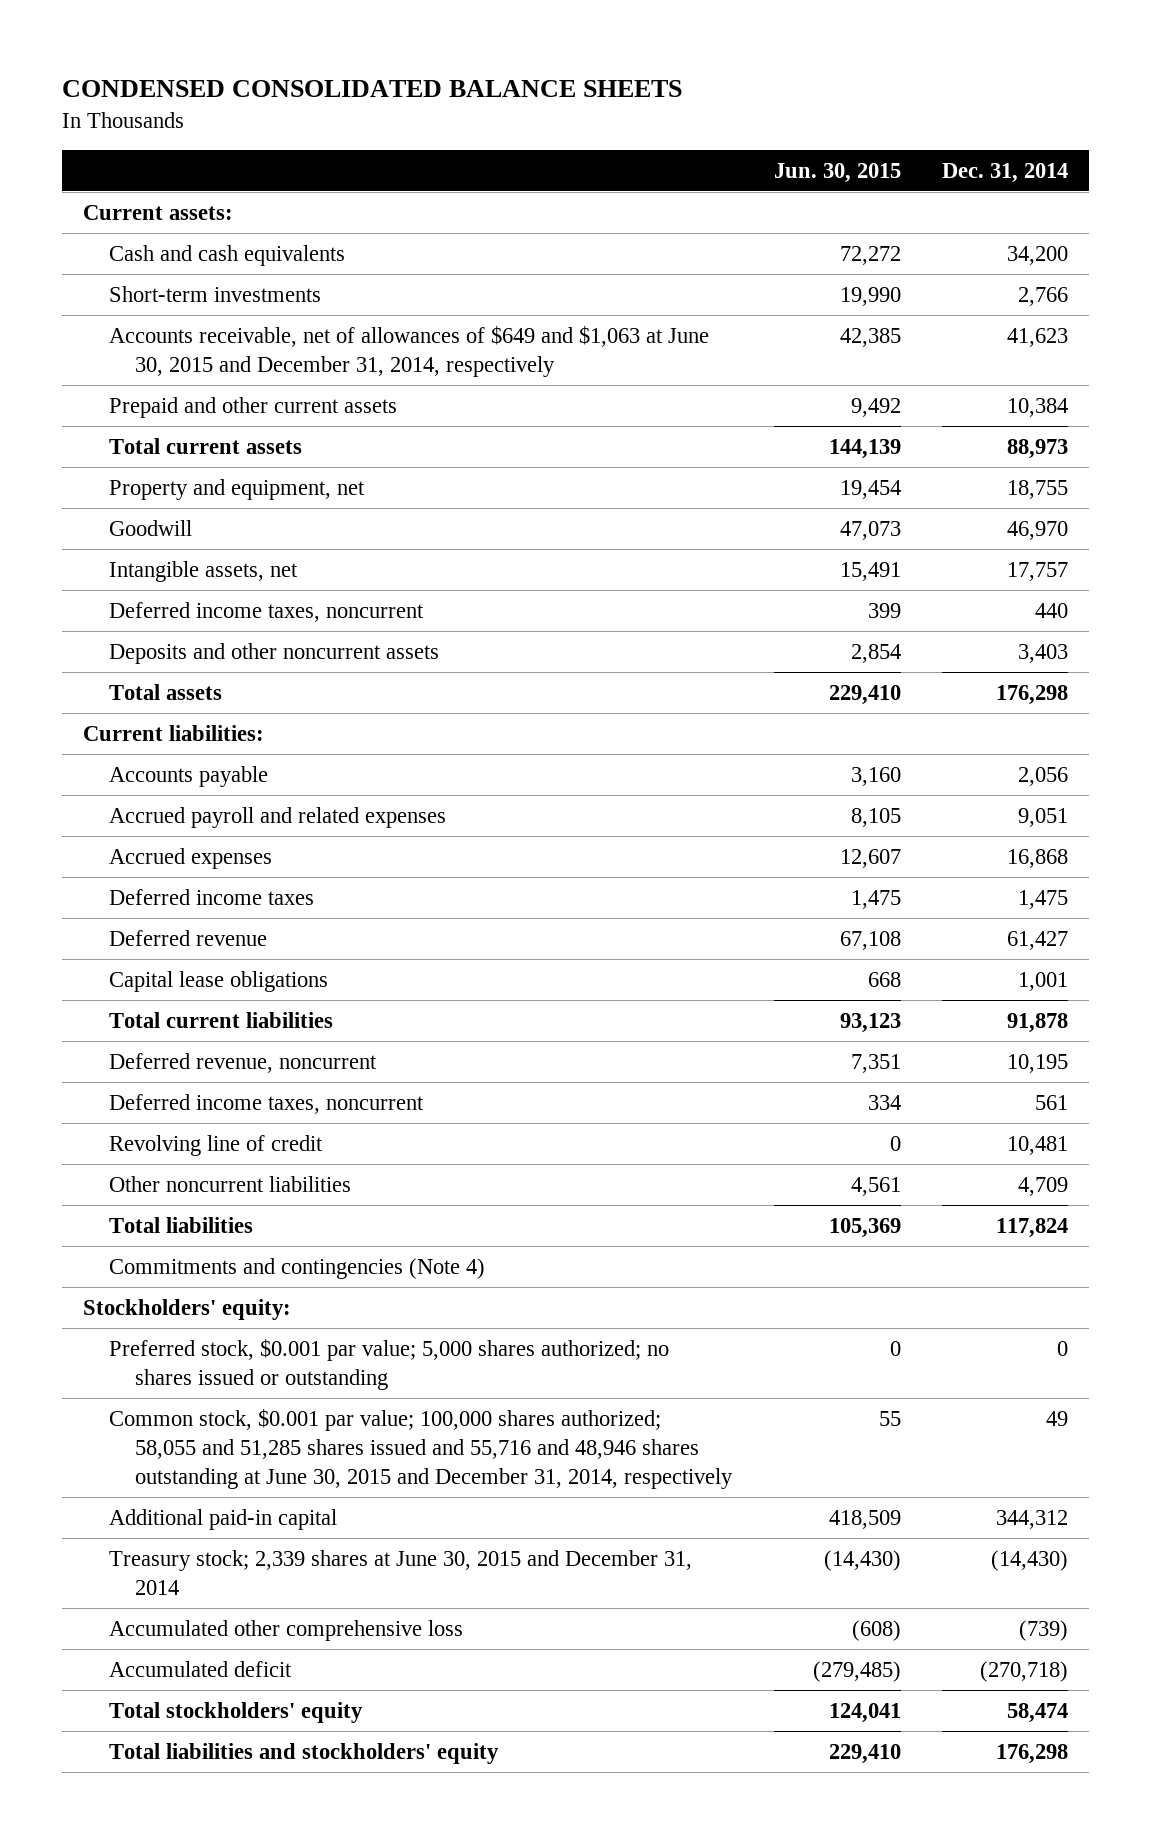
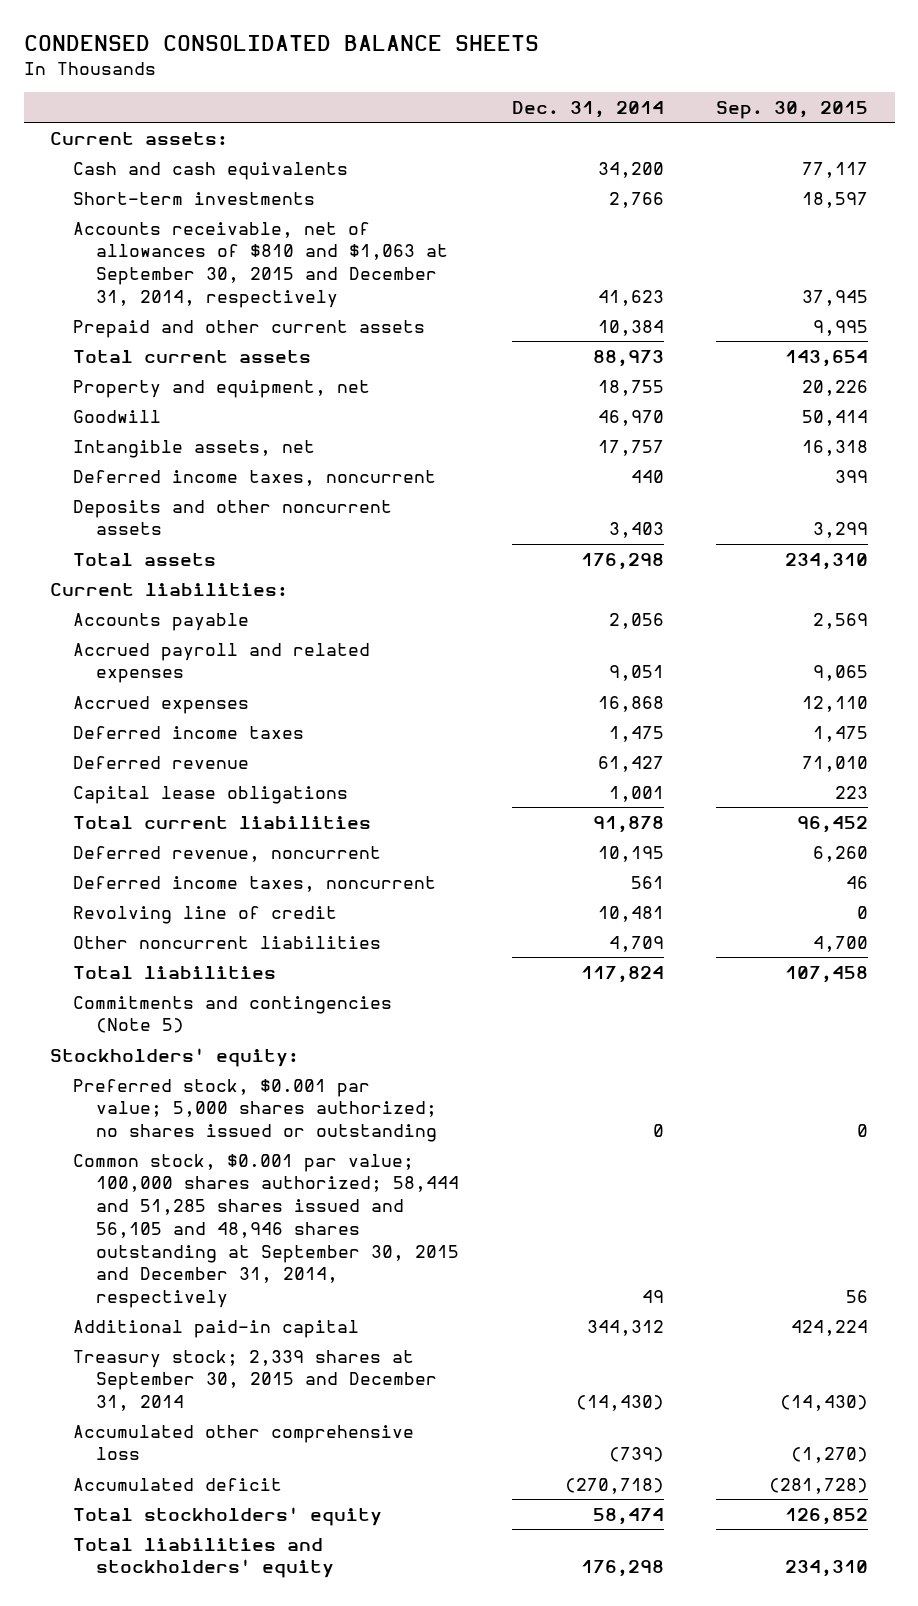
[773,162,901,183] Jun. 30, 2015 -> none
none -> [716,101,869,120] Sep. 30, 2015
[109,325,710,377] Accounts receivable, net of allowances of $649 and $1,063 at June 30, 2015 and December 31, 2014, respectively -> [73,221,449,308] Accounts receivable, net of allowances of $810 and $1,063 at September 30, 2015 and December 31, 2014, respectively
[109,1257,486,1279] Commitments and contingencies (Note 4) -> [73,995,393,1034] Commitments and contingencies (Note 5)
[109,1408,734,1489] Common stock, $0.001 par value; 100,000 shares authorized; 58,055 and 51,285 shares issued and 55,716 and 48,946 shares outstanding at June 30, 2015 and December 31, 2014, respectively -> [73,1153,460,1309] Common stock, $0.001 par value; 100,000 shares authorized; 58,444 and 51,285 shares issued and 56,105 and 48,946 shares outstanding at September 30, 2015 and December 31, 2014, respectively
[109,1549,693,1595] Treasury stock; 2,339 shares at June 30, 2015 and December 31, 2014 -> [73,1349,438,1412] Treasury stock; 2,339 shares at September 30, 2015 and December 31, 2014

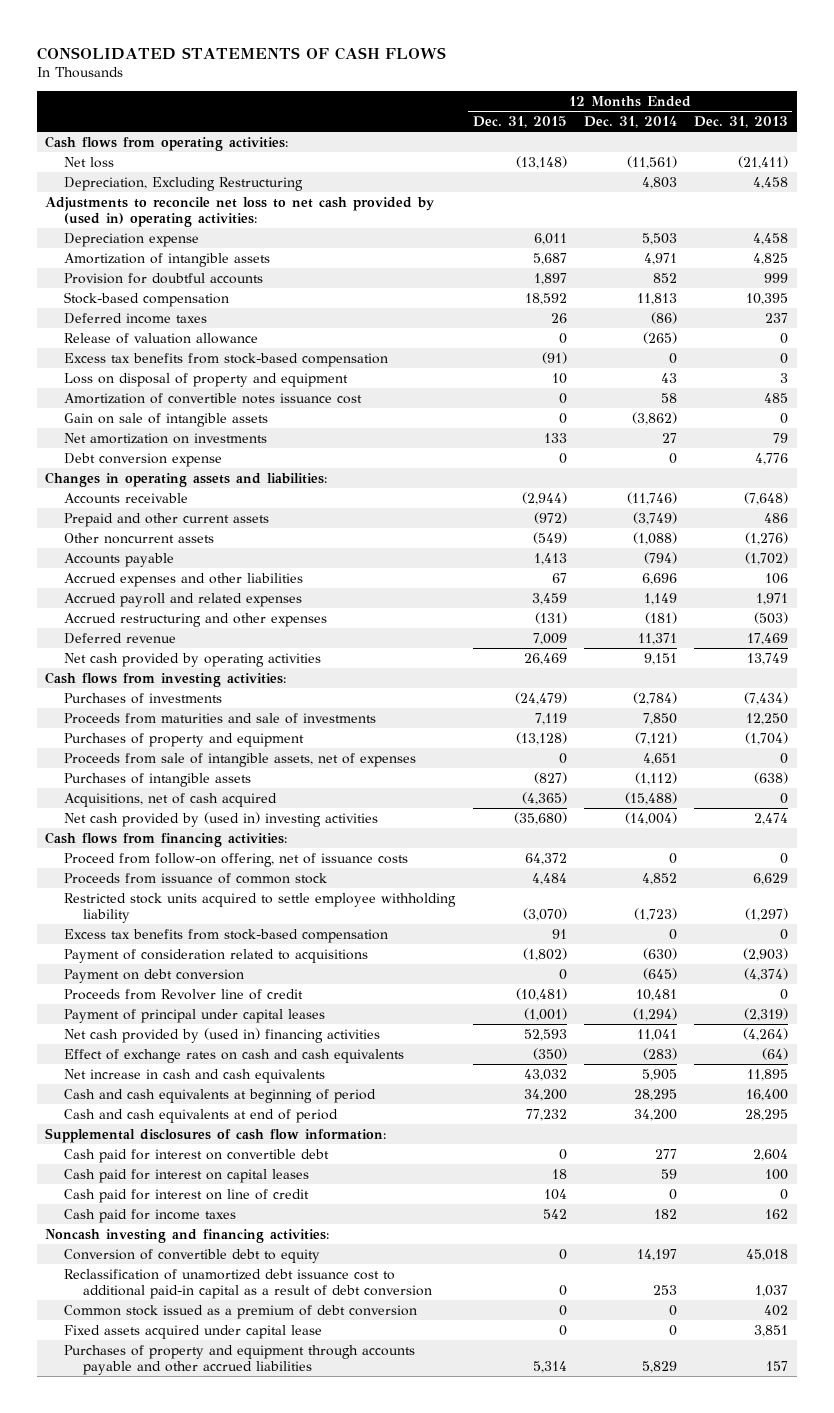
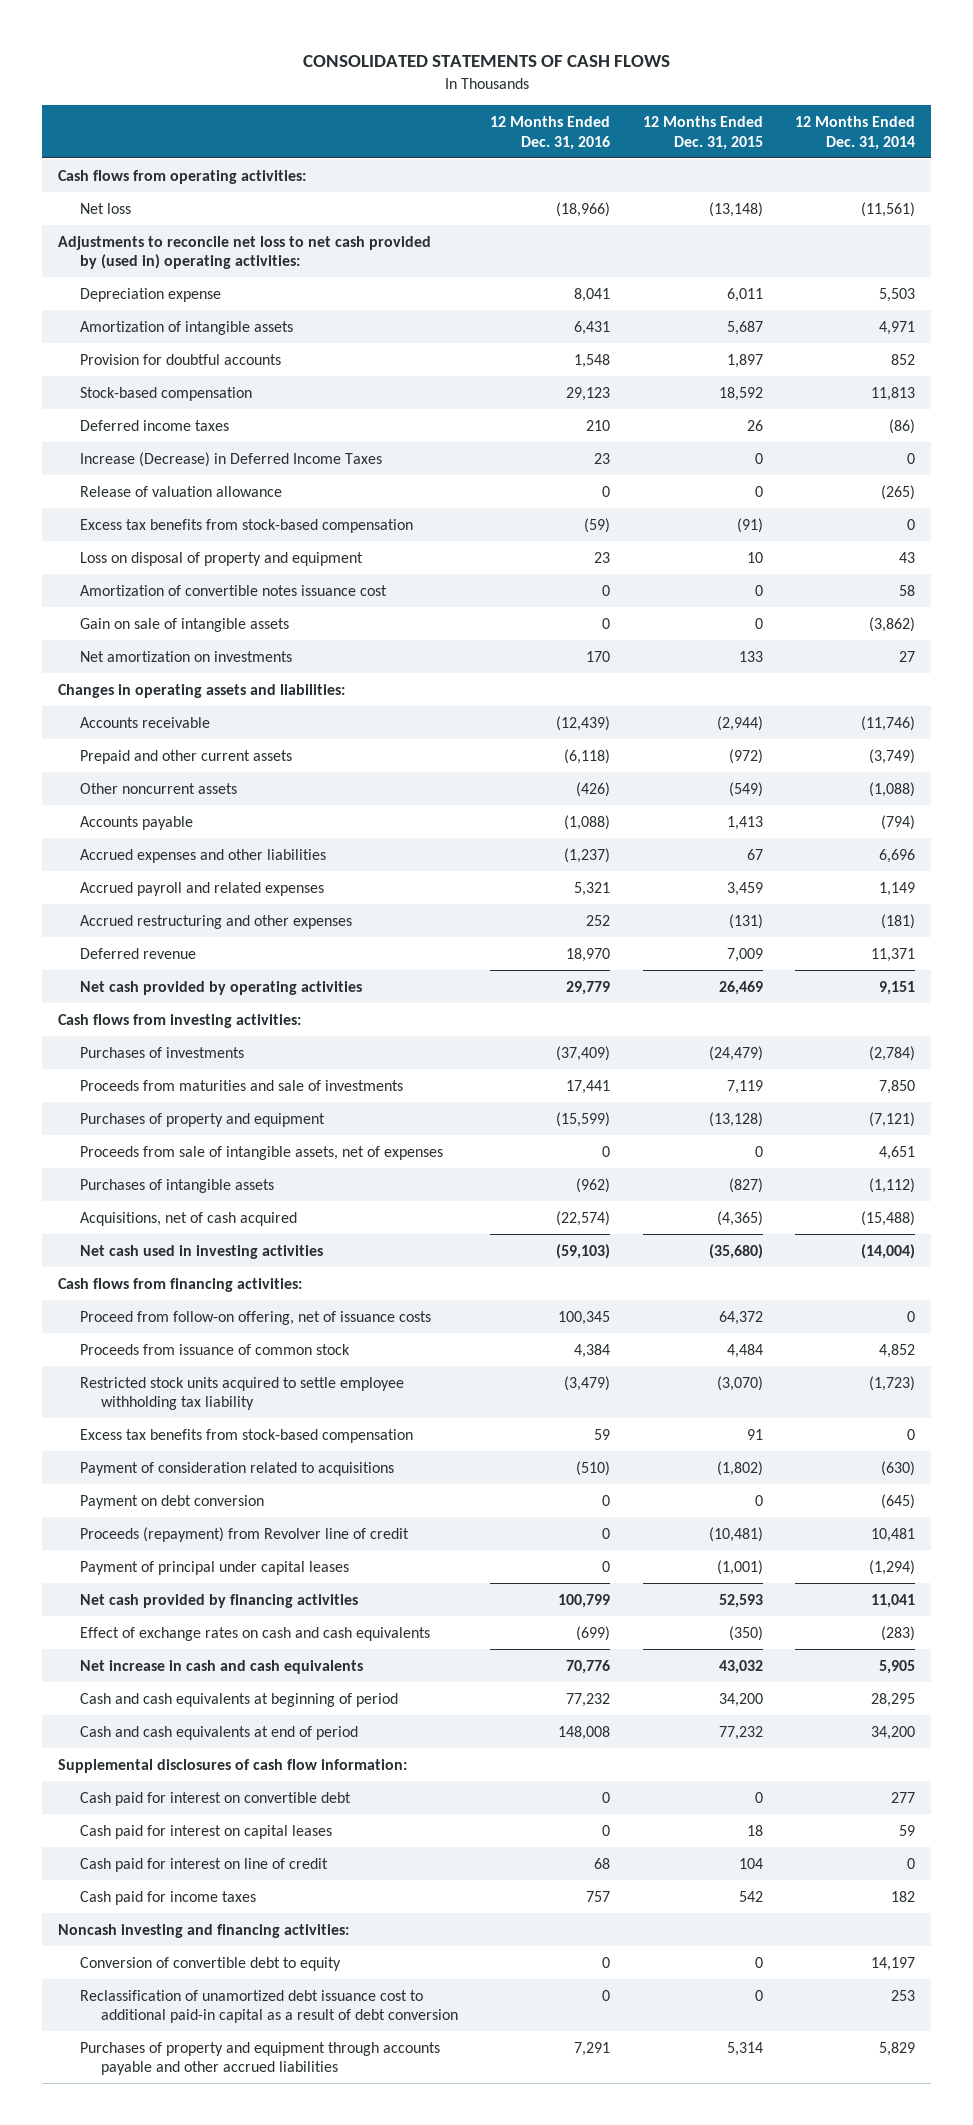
[694,116,789,129] Dec. 31, 2013 -> none
none -> [490,115,611,150] 12 Months Ended Dec. 31, 2016
[64,176,304,191] Depreciation, Excluding Restructuring -> none
none -> [79,451,382,467] Increase (Decrease) in Deferred Income Taxes
[64,452,223,467] Debt conversion expense -> none
[64,811,379,827] Net cash provided by (used in) investing activities -> [79,1244,323,1259] Net cash used in investing activities
[64,892,457,924] Restricted stock units acquired to settle employee withholding liability -> [79,1376,404,1411] Restricted stock units acquired to settle employee withholding tax liability
[64,988,304,1000] Proceeds from Revolver line of credit -> [79,1526,409,1542] Proceeds (repayment) from Revolver line of credit
[64,1027,381,1043] Net cash provided by (used in) financing activities -> [79,1593,358,1608] Net cash provided by financing activities
[64,1304,418,1319] Common stock issued as a premium of debt conversion -> none
[64,1324,323,1339] Fixed assets acquired under capital lease -> none

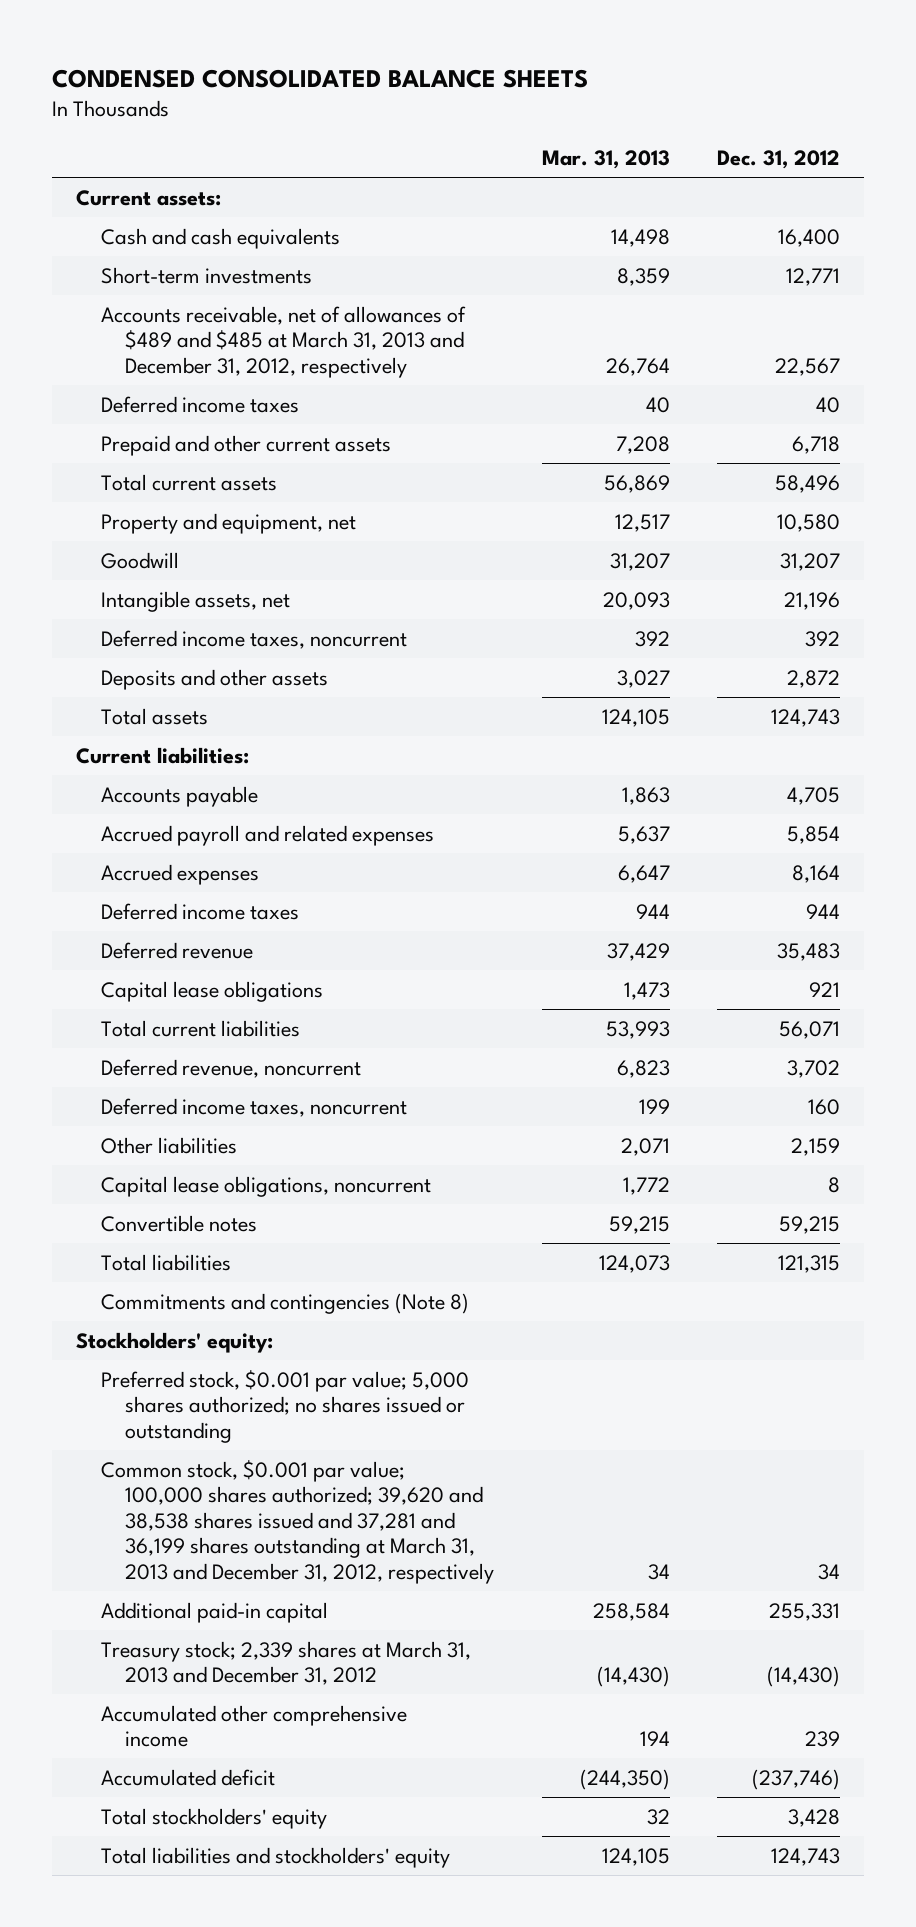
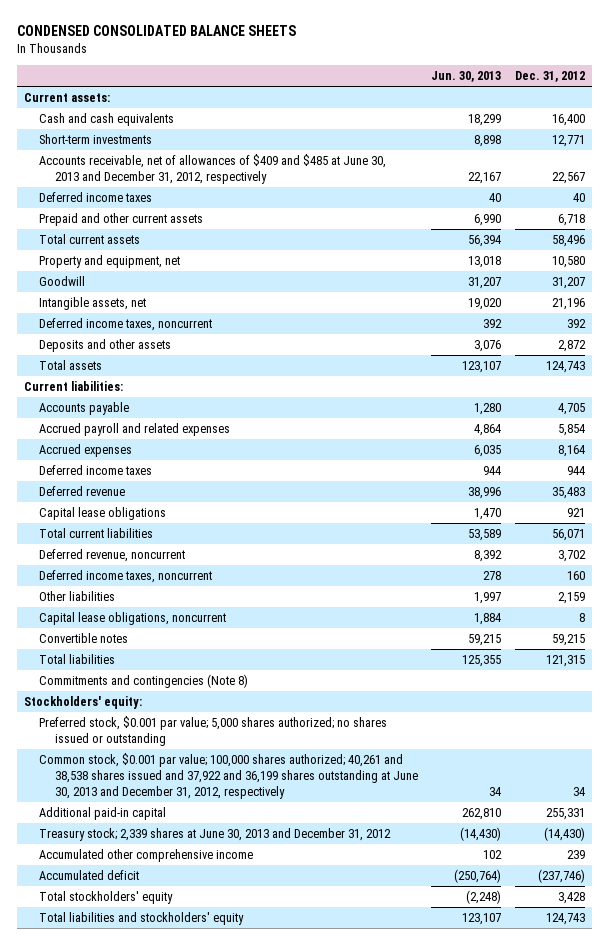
[541,150,670,170] Mar. 31, 2013 -> none
none -> [431,71,502,83] Jun. 30, 2013
[100,305,466,378] Accounts receivable, net of allowances of $489 and $485 at March 31, 2013 and December 31, 2012, respectively -> [39,153,387,184] Accounts receivable, net of allowances of $409 and $485 at June 30, 2013 and December 31, 2012, respectively
[100,1459,494,1585] Common stock, $0.001 par value; 100,000 shares authorized; 39,620 and 38,538 shares issued and 37,281 and 36,199 shares outstanding at March 31, 2013 and December 31, 2012, respectively -> [39,752,419,799] Common stock, $0.001 par value; 100,000 shares authorized; 40,261 and 38,538 shares issued and 37,922 and 36,199 shares outstanding at June 30, 2013 and December 31, 2012, respectively
[100,1640,471,1686] Treasury stock; 2,339 shares at March 31, 2013 and December 31, 2012 -> [39,827,392,841] Treasury stock; 2,339 shares at June 30, 2013 and December 31, 2012

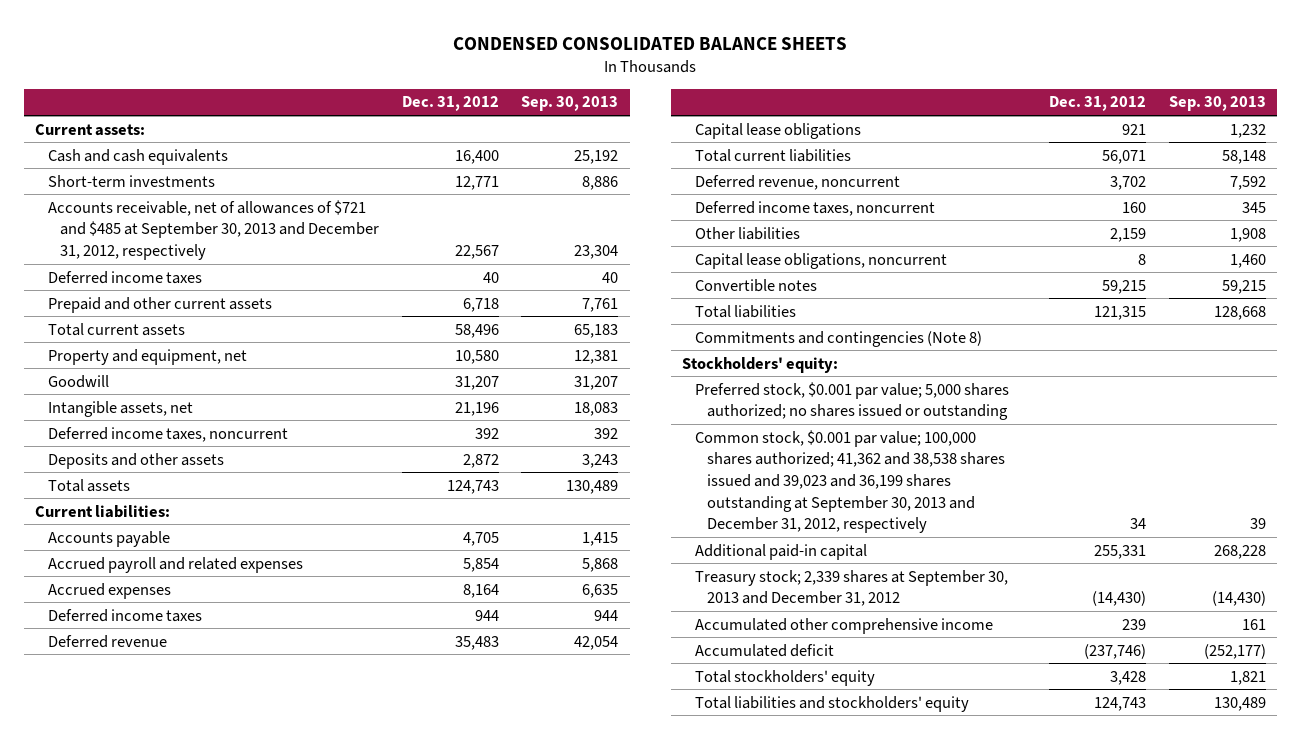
[431,71,502,83] Jun. 30, 2013 -> none
none -> [521,96,619,112] Sep. 30, 2013
[39,153,387,184] Accounts receivable, net of allowances of $409 and $485 at June 30, 2013 and December 31, 2012, respectively -> [47,199,380,260] Accounts receivable, net of allowances of $721 and $485 at September 30, 2013 and December 31, 2012, respectively
[39,752,419,799] Common stock, $0.001 par value; 100,000 shares authorized; 40,261 and 38,538 shares issued and 37,922 and 36,199 shares outstanding at June 30, 2013 and December 31, 2012, respectively -> [694,429,1006,534] Common stock, $0.001 par value; 100,000 shares authorized; 41,362 and 38,538 shares issued and 39,023 and 36,199 shares outstanding at September 30, 2013 and December 31, 2012, respectively
[39,827,392,841] Treasury stock; 2,339 shares at June 30, 2013 and December 31, 2012 -> [694,569,1008,607] Treasury stock; 2,339 shares at September 30, 2013 and December 31, 2012

